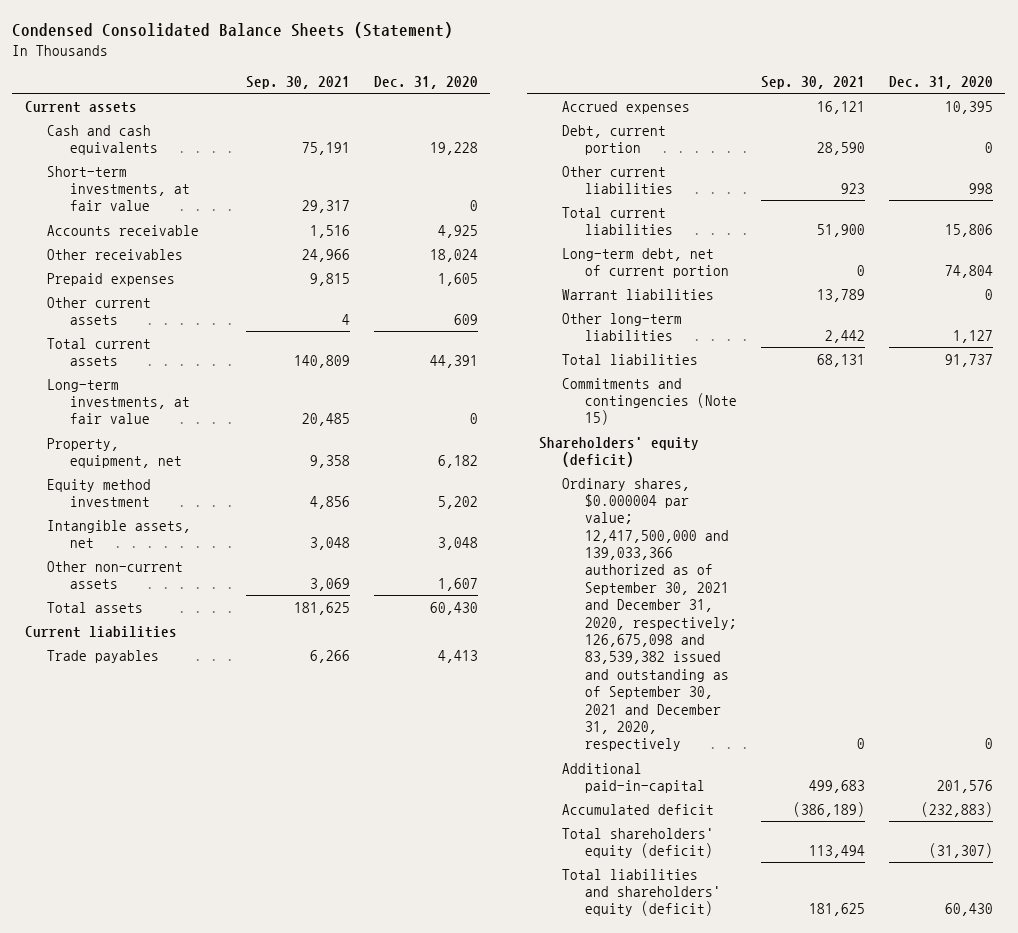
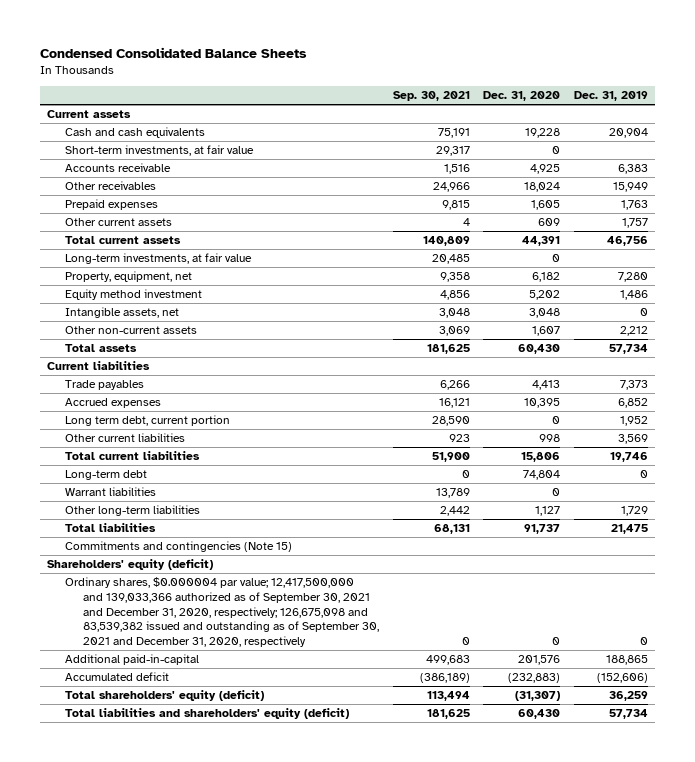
[12,22,454,39] Condensed Consolidated Balance Sheets (Statement) -> [39,47,307,59] Condensed Consolidated Balance Sheets
none -> [574,91,649,102] Dec. 31, 2019
[561,124,666,155] Debt, current portion -> [64,415,230,427] Long term debt, current portion
[561,247,729,278] Long-term debt, net of current portion -> [64,470,147,481] Long-term debt

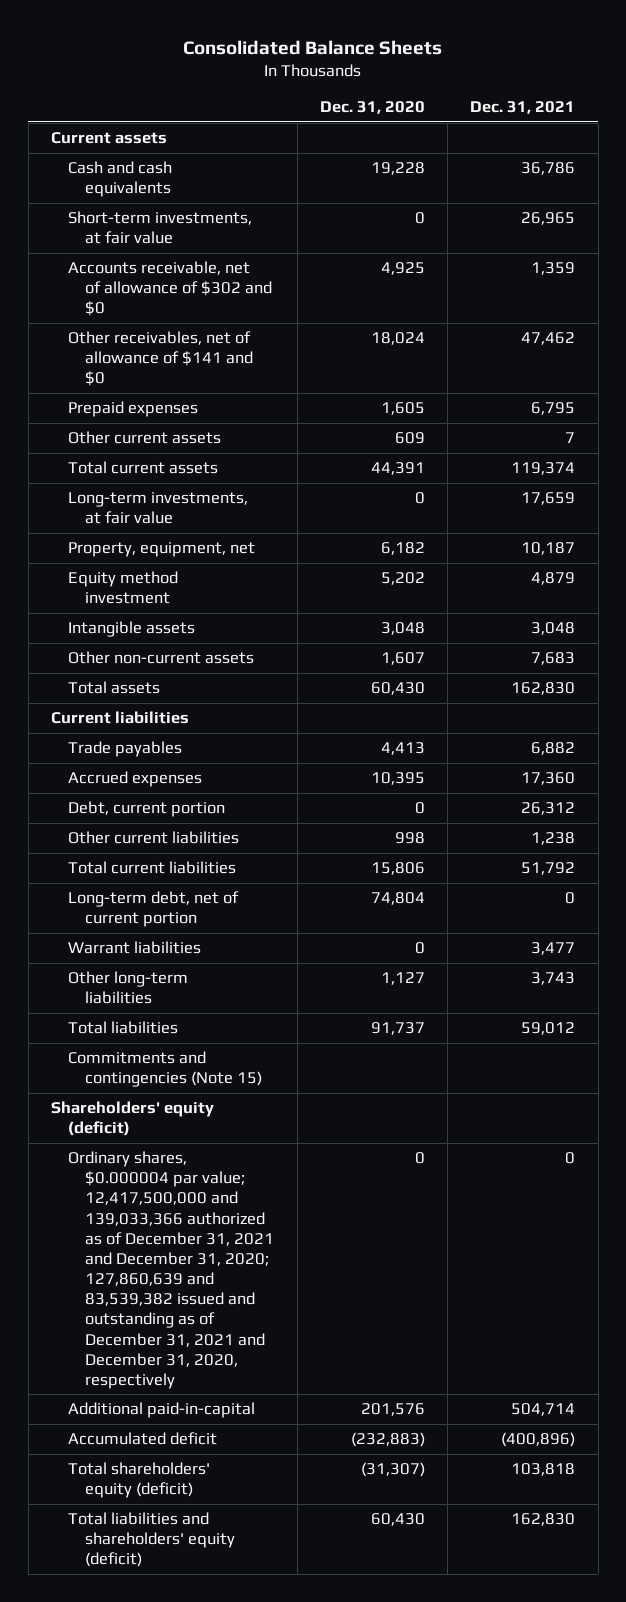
[39,47,307,59] Condensed Consolidated Balance Sheets -> [183,39,443,55] Consolidated Balance Sheets
[392,91,470,102] Sep. 30, 2021 -> none
[574,91,649,102] Dec. 31, 2019 -> none
none -> [470,101,576,115] Dec. 31, 2021
[64,163,171,173] Accounts receivable -> [68,261,273,317] Accounts receivable, net of allowance of $302 and $0
[64,181,156,191] Other receivables -> [68,331,254,387] Other receivables, net of allowance of $141 and $0
[64,307,179,319] Intangible assets, net -> [68,621,196,638] Intangible assets
[64,415,230,427] Long term debt, current portion -> [68,801,226,818] Debt, current portion
[64,470,147,481] Long-term debt -> [68,891,240,928] Long-term debt, net of current portion
[64,577,379,648] Ordinary shares, $0.000004 par value; 12,417,500,000 and 139,033,366 authorized as of September 30, 2021 and December 31, 2020, respectively; 126,675,098 and 83,539,382 issued and outstanding as of September 30, 2021 and December 31, 2020, respectively -> [68,1151,275,1389] Ordinary shares, $0.000004 par value; 12,417,500,000 and 139,033,366 authorized as of December 31, 2021 and December 31, 2020; 127,860,639 and 83,539,382 issued and outstanding as of December 31, 2021 and December 31, 2020, respectively

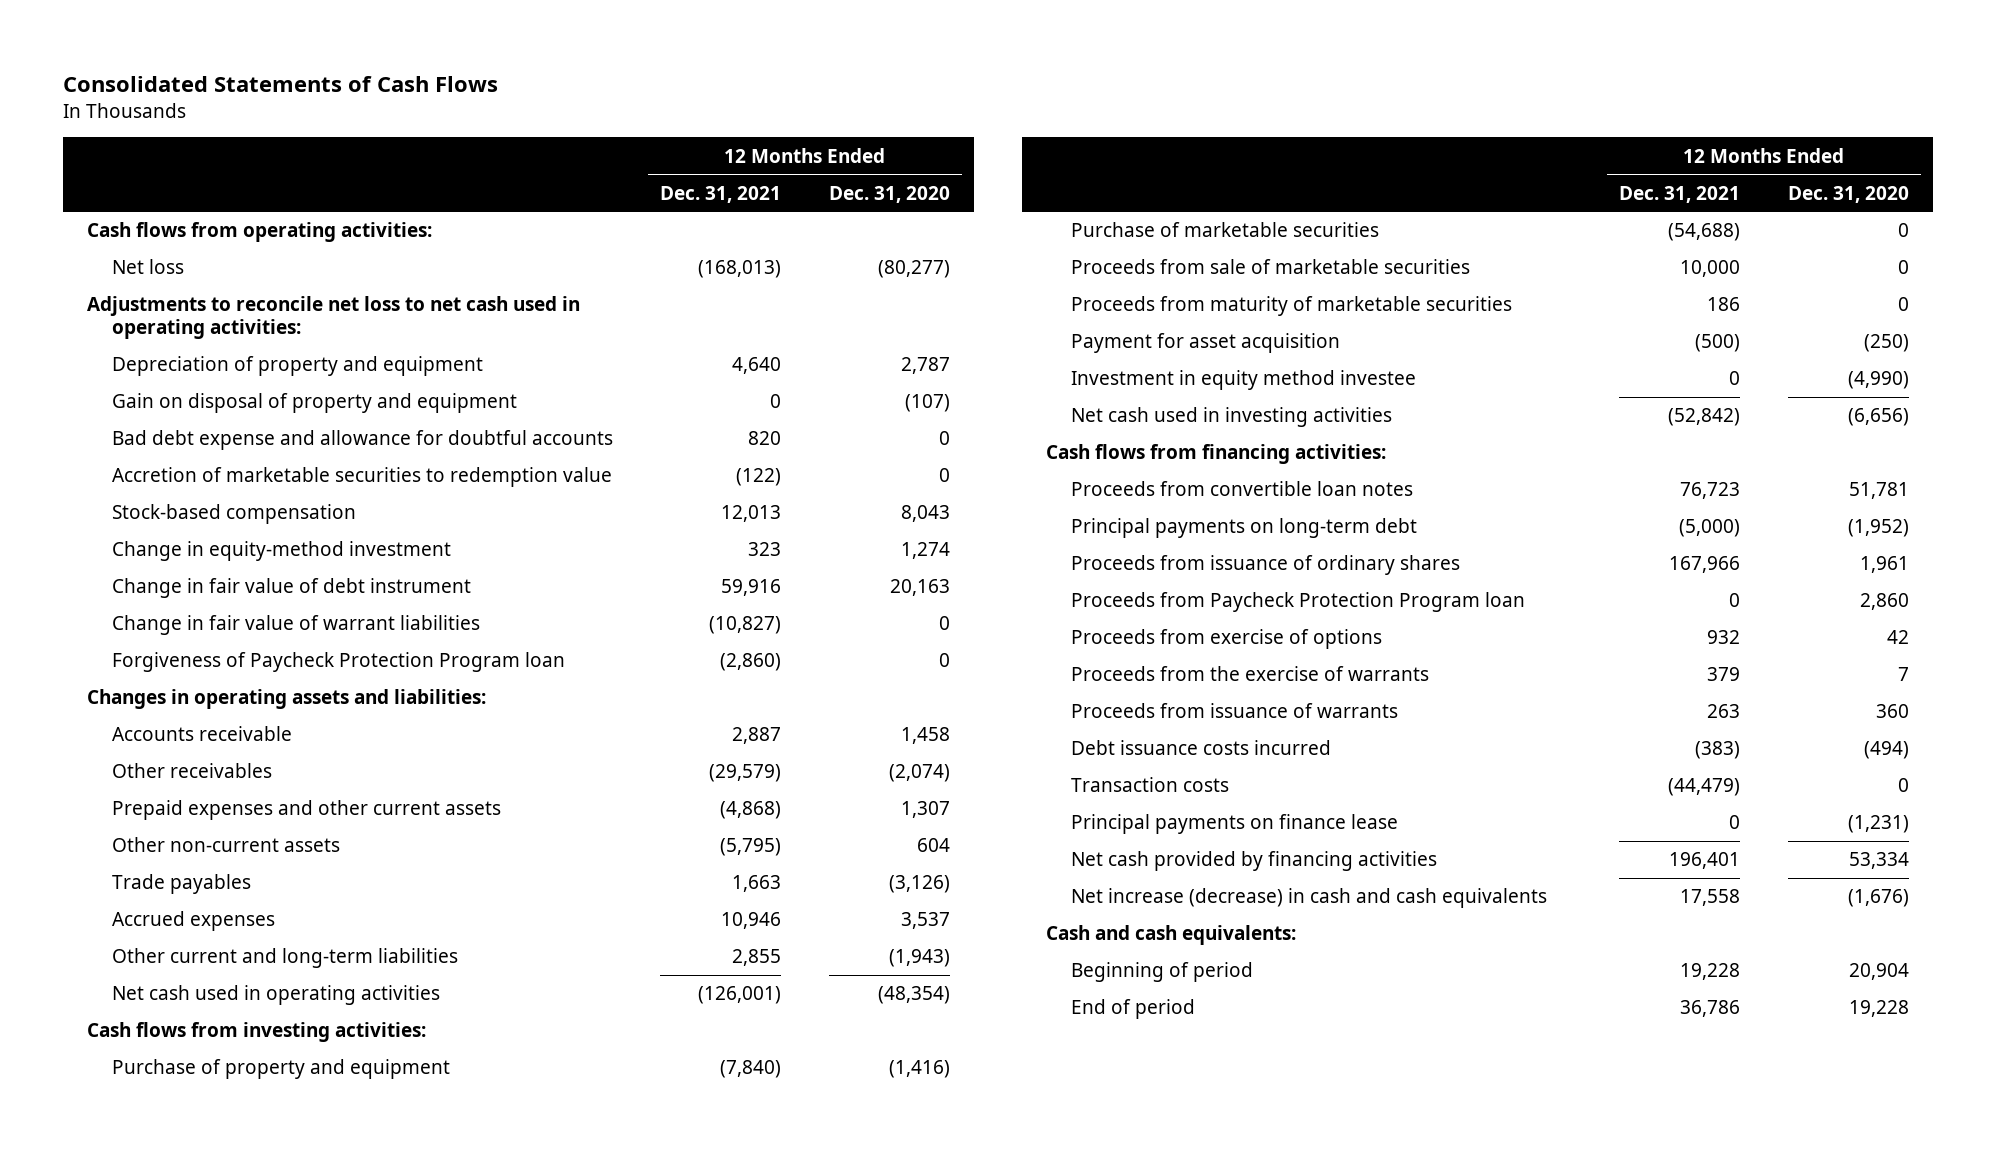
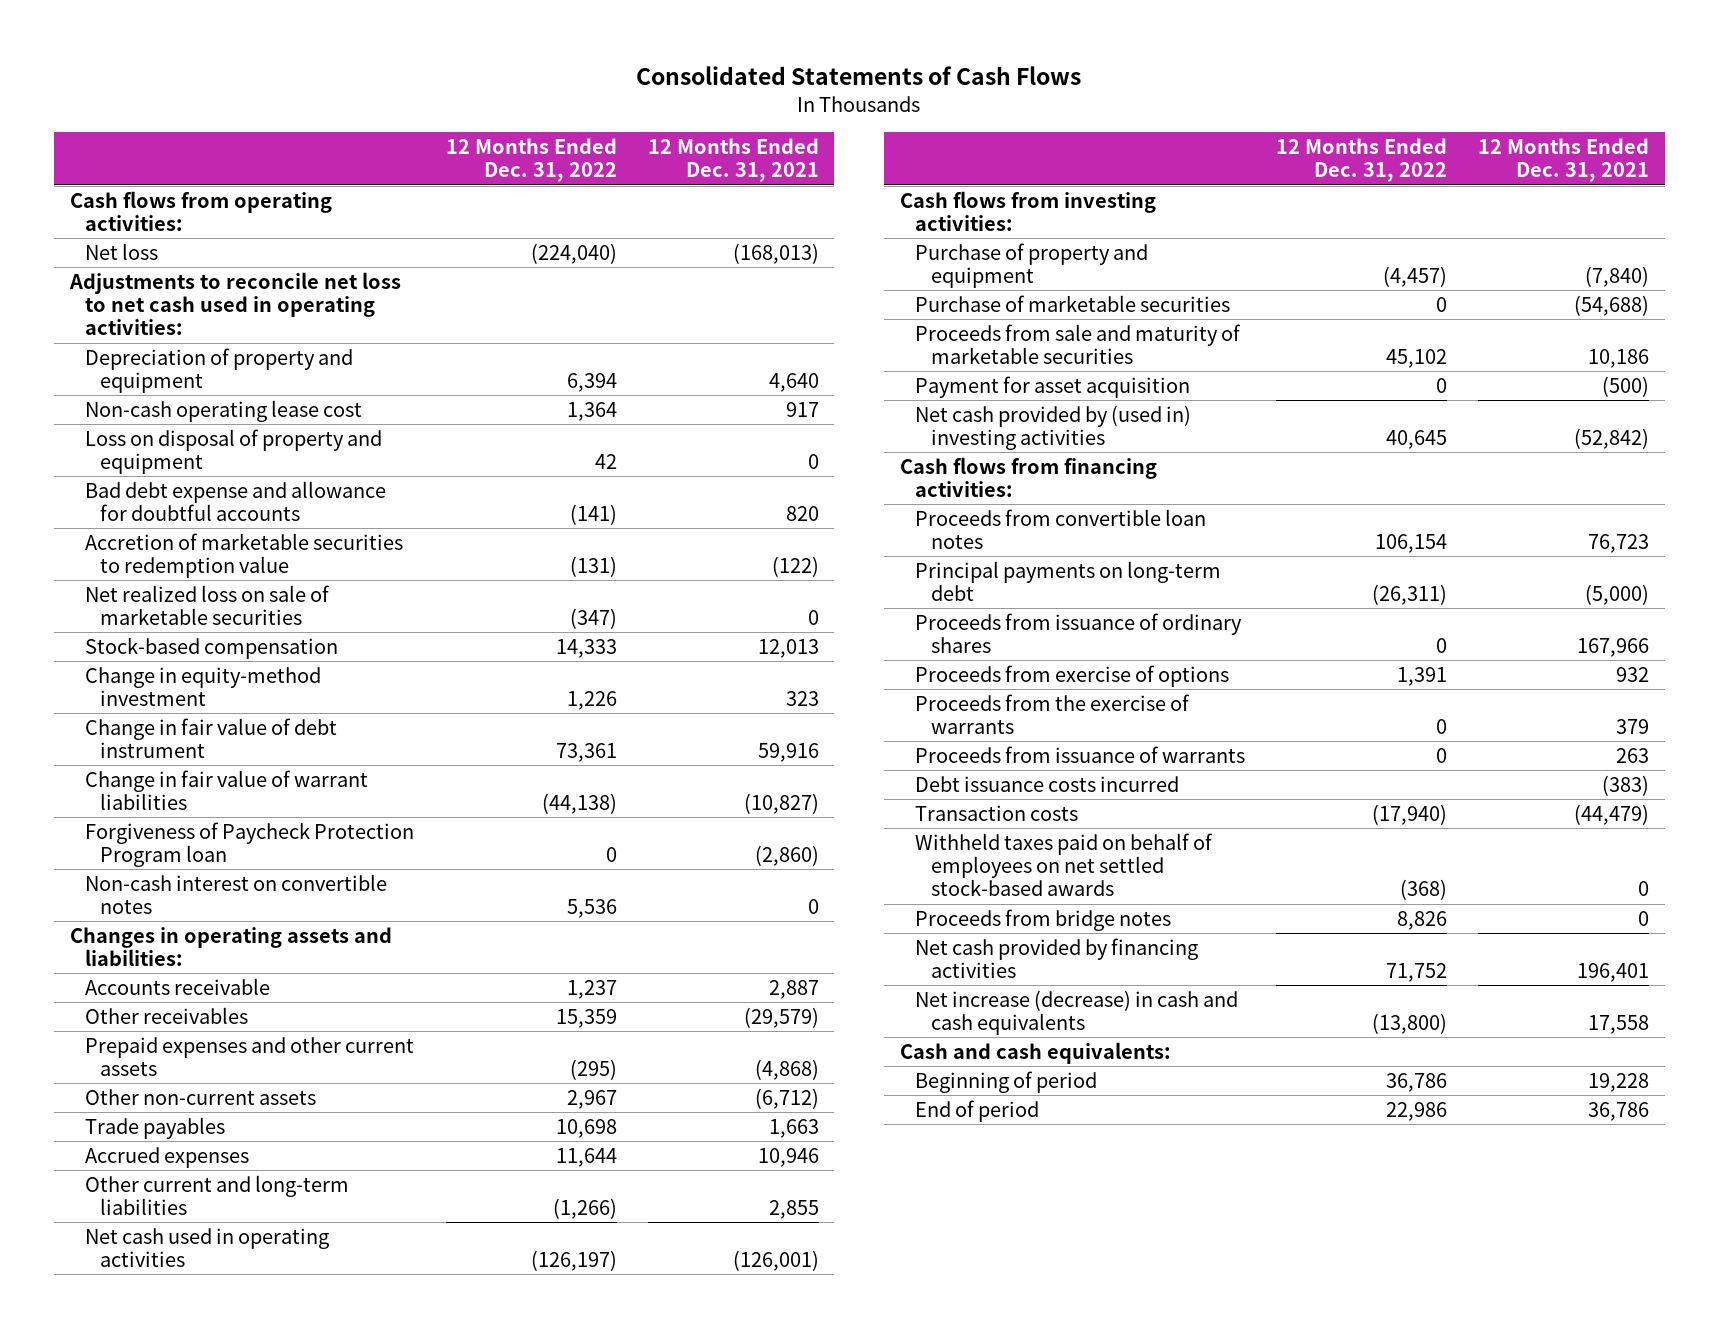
[829,185,951,203] Dec. 31, 2020 -> none
none -> [445,138,617,183] 12 Months Ended Dec. 31, 2022
none -> [84,399,362,422] Non-cash operating lease cost
[111,393,517,414] Gain on disposal of property and equipment -> [84,428,382,475] Loss on disposal of property and equipment
none -> [84,584,330,626] Net realized loss on sale of marketable securities
none -> [84,873,387,915] Non-cash interest on convertible notes
[720,838,782,857] (5,795) -> [754,1087,819,1109] (6,712)
[1070,296,1512,317] Proceeds from maturity of marketable securities -> none
[1070,259,1470,275] Proceeds from sale of marketable securities -> [915,323,1242,365] Proceeds from sale and maturity of marketable securities
[1680,260,1741,278] 10,000 -> [1588,349,1650,369] 10,186
[1070,370,1416,391] Investment in equity method investee -> none
[1070,407,1392,428] Net cash used in investing activities -> [915,404,1192,451] Net cash provided by (used in) investing activities
[1070,592,1525,613] Proceeds from Paycheck Protection Program loan -> none
[1070,814,1398,835] Principal payments on finance lease -> none
none -> [915,832,1214,897] Withheld taxes paid on behalf of employees on net settled stock-based awards
none -> [915,908,1172,931] Proceeds from bridge notes

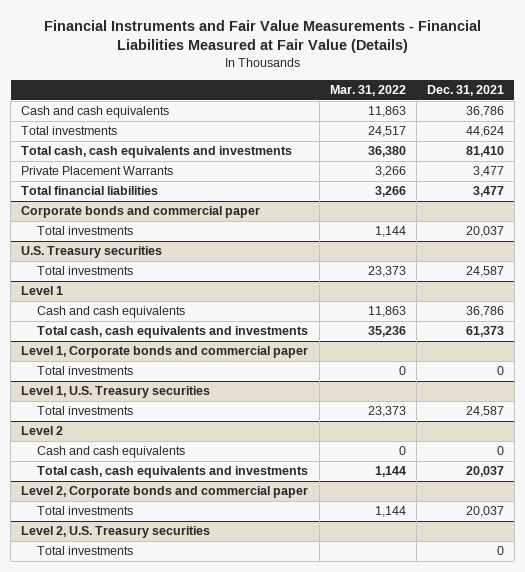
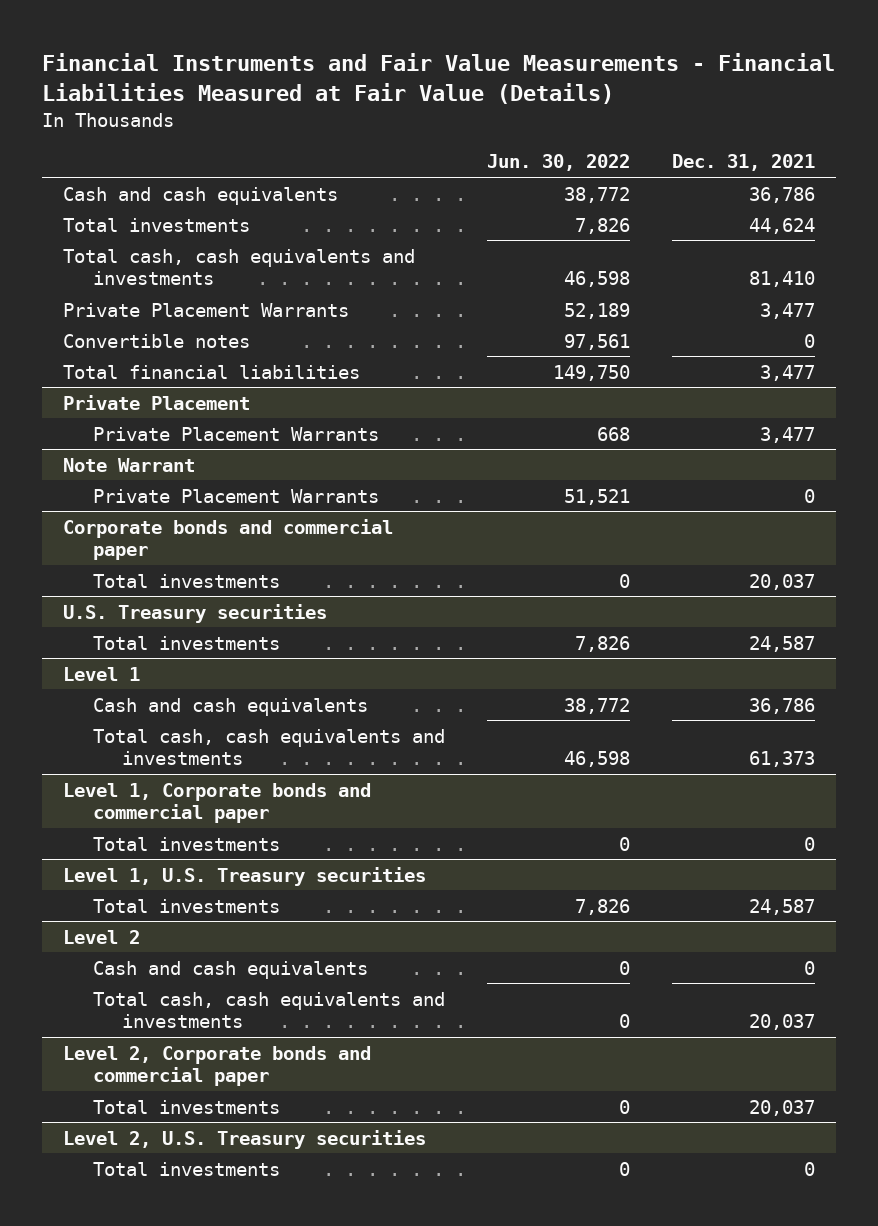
[329,85,406,97] Mar. 31, 2022 -> none
none -> [486,154,630,172] Jun. 30, 2022
none -> [63,333,251,348] Convertible notes
none -> [63,394,251,410] Private Placement
none -> [92,426,379,441] Private Placement Warrants
none -> [63,457,196,472] Note Warrant
none -> [92,488,379,503] Private Placement Warrants

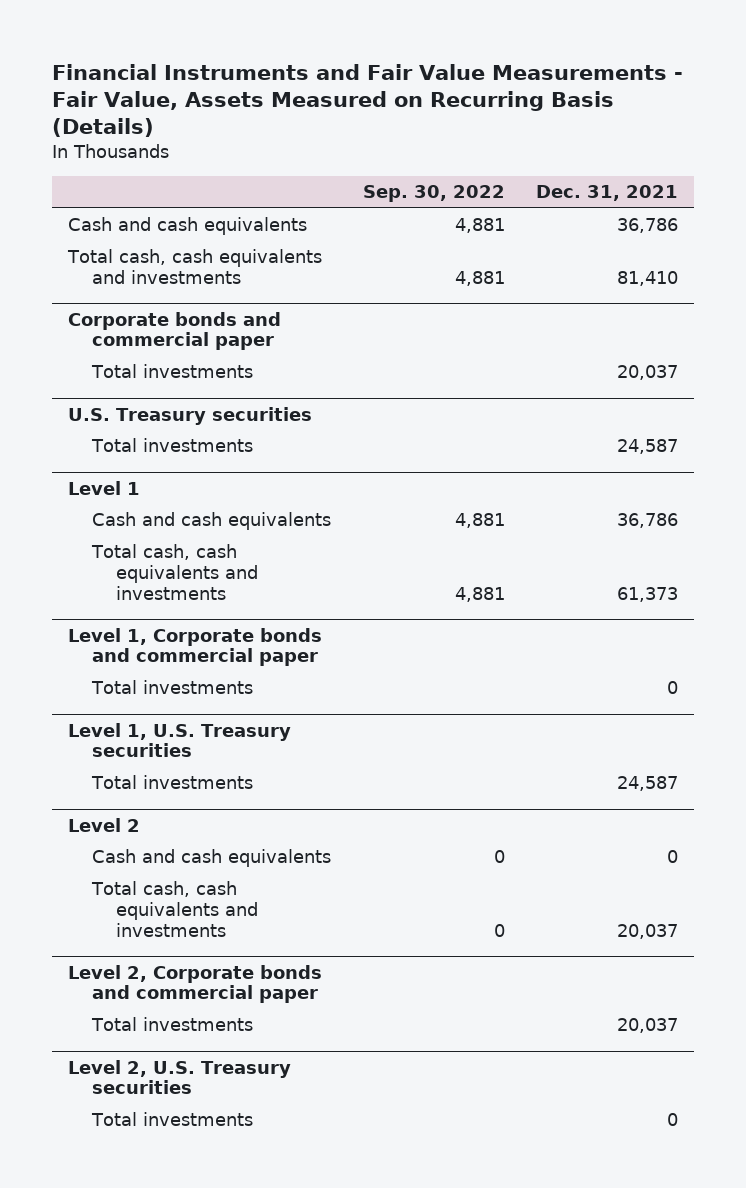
[41,53,835,105] Financial Instruments and Fair Value Measurements - Financial Liabilities Measured at Fair Value (Details) -> [52,63,684,138] Financial Instruments and Fair Value Measurements - Fair Value, Assets Measured on Recurring Basis (Details)
[486,154,630,172] Jun. 30, 2022 -> none
none -> [362,185,505,203] Sep. 30, 2022
[63,217,251,232] Total investments -> none
[63,302,350,317] Private Placement Warrants -> none
[63,333,251,348] Convertible notes -> none
[63,364,361,379] Total financial liabilities -> none
[63,394,251,410] Private Placement -> none
[92,426,379,441] Private Placement Warrants -> none
[63,457,196,472] Note Warrant -> none
[92,488,379,503] Private Placement Warrants -> none

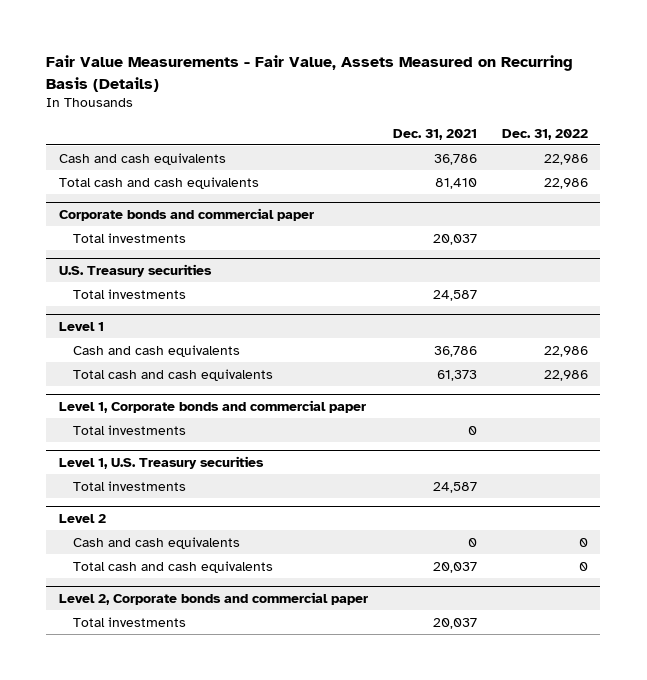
[52,63,684,138] Financial Instruments and Fair Value Measurements - Fair Value, Assets Measured on Recurring Basis (Details) -> [46,55,574,92] Fair Value Measurements - Fair Value, Assets Measured on Recurring Basis (Details)
[362,185,505,203] Sep. 30, 2022 -> none
none -> [501,128,588,140] Dec. 31, 2022
[66,249,322,284] Total cash, cash equivalents and investments -> [58,176,259,189] Total cash and cash equivalents
[91,544,259,600] Total cash, cash equivalents and investments -> [73,368,274,381] Total cash and cash equivalents
[91,881,259,937] Total cash, cash equivalents and investments -> [73,560,274,573] Total cash and cash equivalents
[67,1059,291,1095] Level 2, U.S. Treasury securities -> none
[91,1112,254,1127] Total investments -> none

